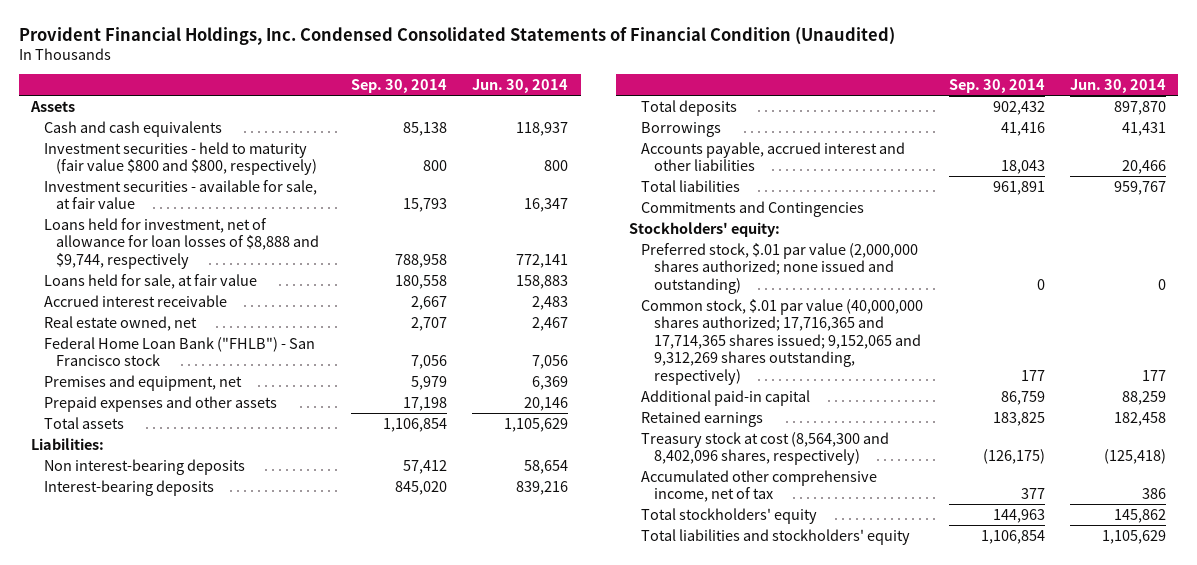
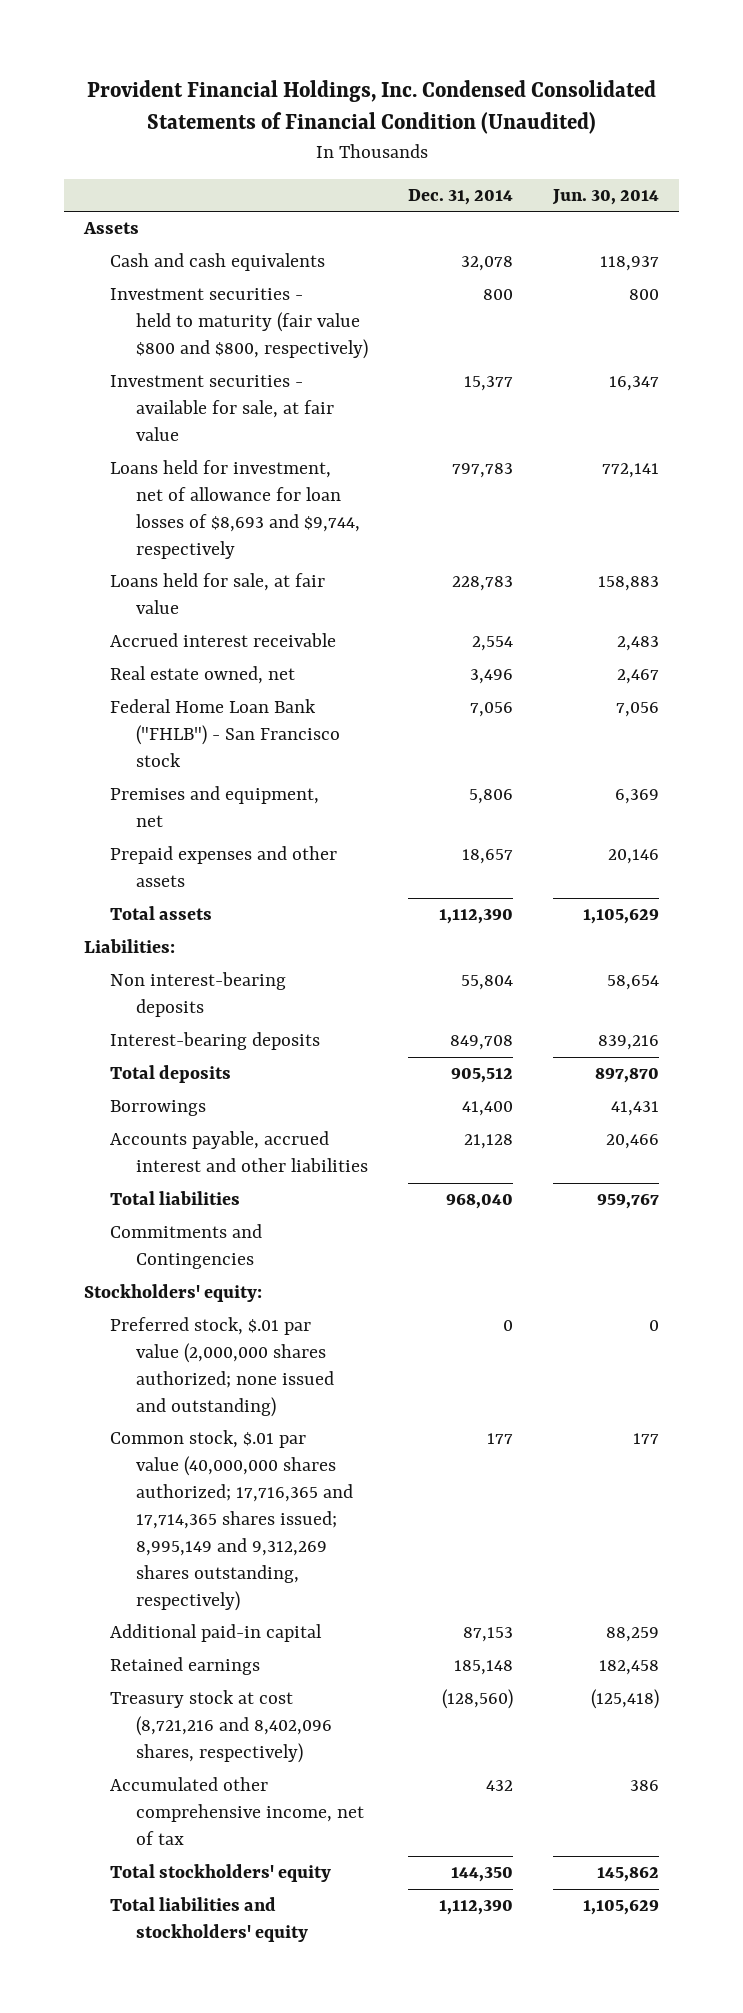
[350,79,447,94] Sep. 30, 2014 -> none
none -> [407,188,513,205] Dec. 31, 2014
[43,217,320,269] Loans held for investment, net of allowance for loan losses of $8,888 and $9,744, respectively -> [109,460,360,560] Loans held for investment, net of allowance for loan losses of $8,693 and $9,744, respectively
[641,298,924,385] Common stock, $.01 par value (40,000,000 shares authorized; 17,716,365 and 17,714,365 shares issued; 9,152,065 and 9,312,269 shares outstanding, respectively) -> [109,1430,353,1611] Common stock, $.01 par value (40,000,000 shares authorized; 17,716,365 and 17,714,365 shares issued; 8,995,149 and 9,312,269 shares outstanding, respectively)
[641,431,890,466] Treasury stock at cost (8,564,300 and 8,402,096 shares, respectively) -> [109,1690,332,1764] Treasury stock at cost (8,721,216 and 8,402,096 shares, respectively)

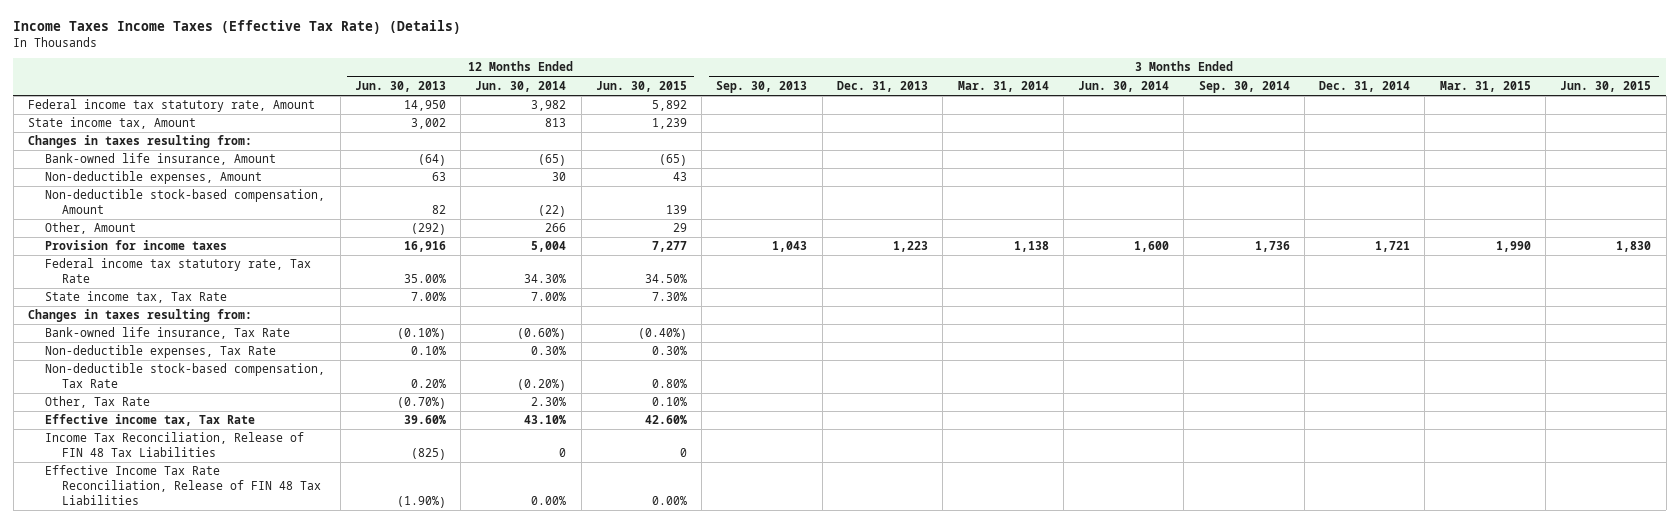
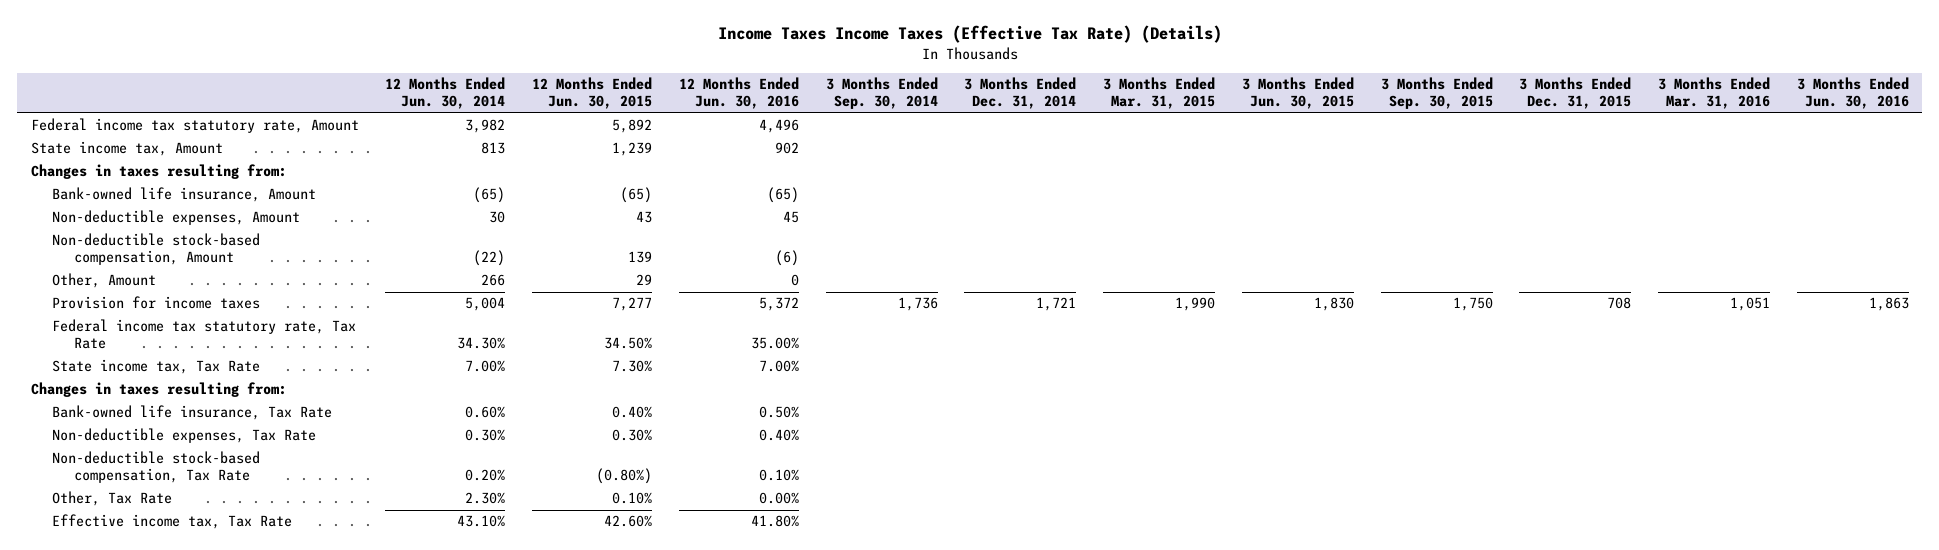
[354,80,446,92] Jun. 30, 2013 -> none
[716,80,808,93] Sep. 30, 2013 -> none
[836,80,928,92] Dec. 31, 2013 -> none
[957,80,1049,92] Mar. 31, 2014 -> none
[1078,80,1170,92] Jun. 30, 2014 -> none
none -> [678,77,799,110] 12 Months Ended Jun. 30, 2016
none -> [1380,77,1493,110] 3 Months Ended Sep. 30, 2015
none -> [1519,77,1632,110] 3 Months Ended Dec. 31, 2015
none -> [1658,77,1771,110] 3 Months Ended Mar. 31, 2016
none -> [1796,77,1909,110] 3 Months Ended Jun. 30, 2016
[517,328,567,341] (0.60%) -> [465,406,506,419] 0.60%
[637,328,687,341] (0.40%) -> [612,406,653,419] 0.40%
[517,378,567,391] (0.20%) -> [465,469,506,482] 0.20%
[651,378,687,388] 0.80% -> [596,468,653,485] (0.80%)
[45,432,305,457] Income Tax Reconciliation, Release of FIN 48 Tax Liabilities -> none
[45,465,322,505] Effective Income Tax Rate Reconciliation, Release of FIN 48 Tax Liabilities -> none

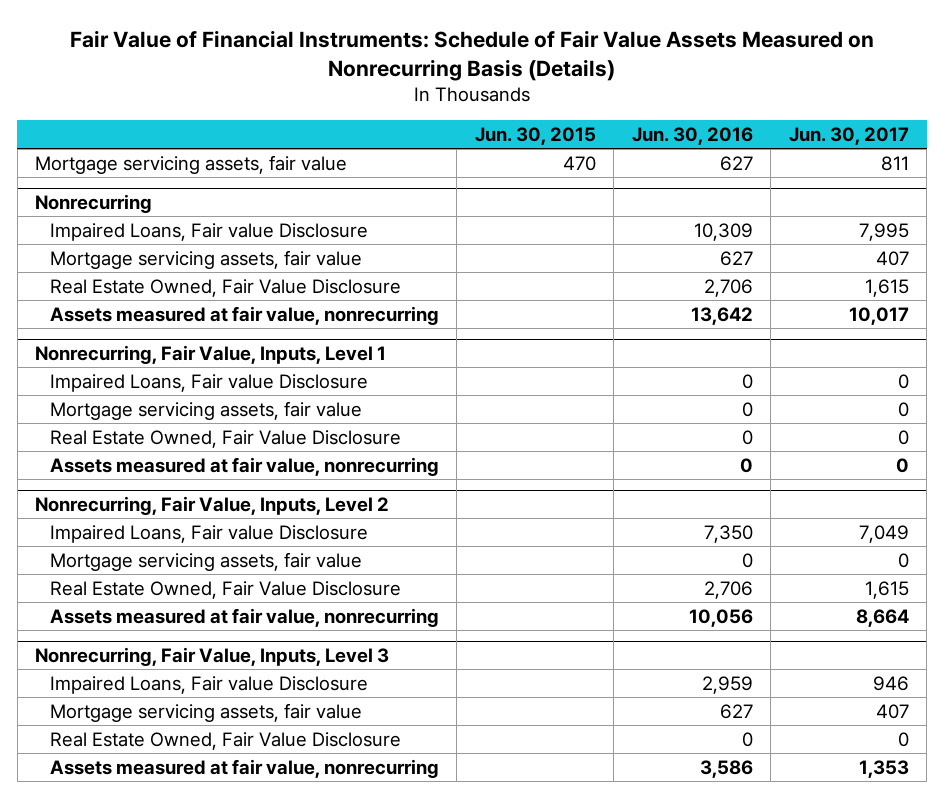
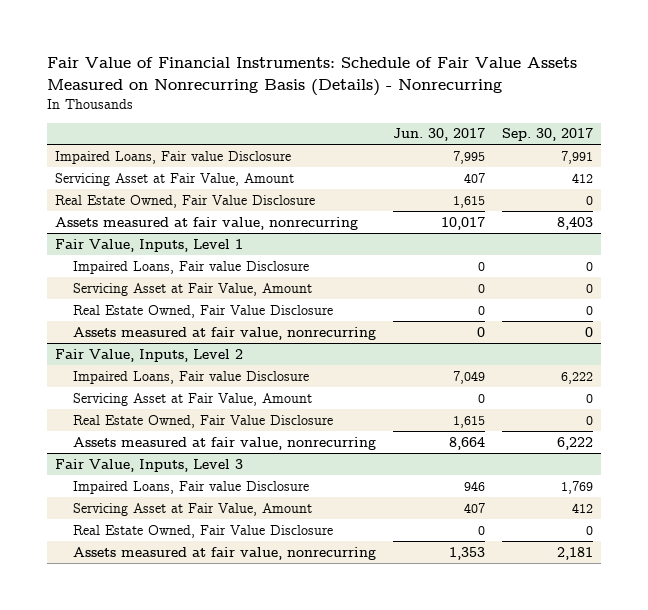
[70,29,875,81] Fair Value of Financial Instruments: Schedule of Fair Value Assets Measured on Nonrecurring Basis (Details) -> [46,57,577,96] Fair Value of Financial Instruments: Schedule of Fair Value Assets Measured on Nonrecurring Basis (Details) - Nonrecurring
[474,126,596,145] Jun. 30, 2015 -> none
[631,126,753,145] Jun. 30, 2016 -> none
none -> [501,128,593,142] Sep. 30, 2017
[35,154,348,174] Mortgage servicing assets, fair value -> none
[35,193,153,213] Nonrecurring -> none
[50,249,363,269] Mortgage servicing assets, fair value -> [55,172,295,186] Servicing Asset at Fair Value, Amount
[35,344,387,364] Nonrecurring, Fair Value, Inputs, Level 1 -> [55,238,244,252] Fair Value, Inputs, Level 1
[50,400,363,420] Mortgage servicing assets, fair value -> [73,282,313,296] Servicing Asset at Fair Value, Amount
[35,495,390,515] Nonrecurring, Fair Value, Inputs, Level 2 -> [55,348,244,362] Fair Value, Inputs, Level 2
[50,551,363,571] Mortgage servicing assets, fair value -> [73,392,313,406] Servicing Asset at Fair Value, Amount
[35,646,390,666] Nonrecurring, Fair Value, Inputs, Level 3 -> [55,458,244,472] Fair Value, Inputs, Level 3
[50,702,363,722] Mortgage servicing assets, fair value -> [73,502,313,516] Servicing Asset at Fair Value, Amount

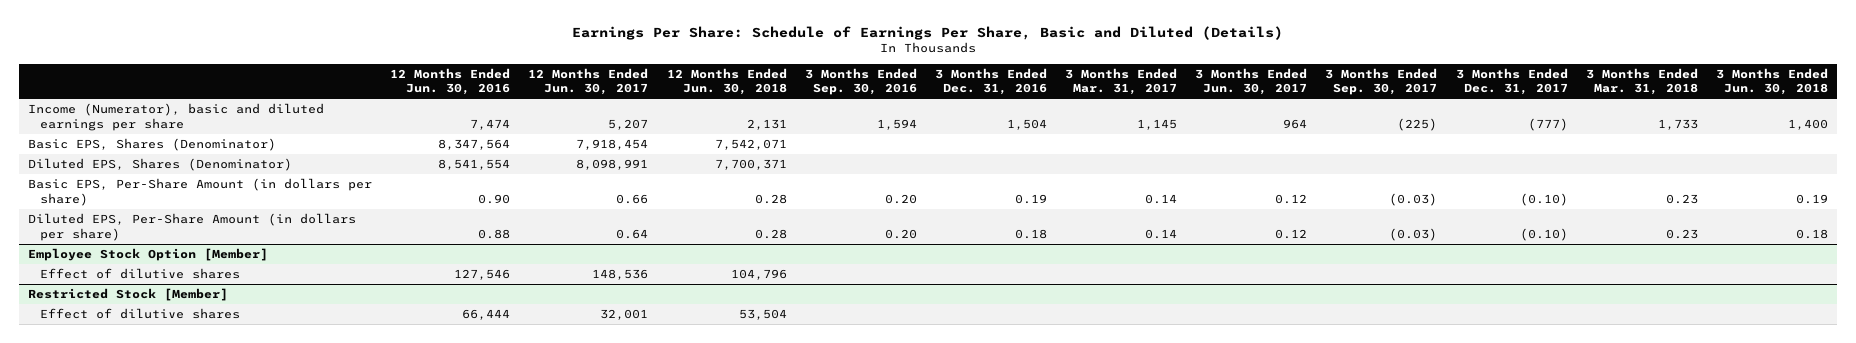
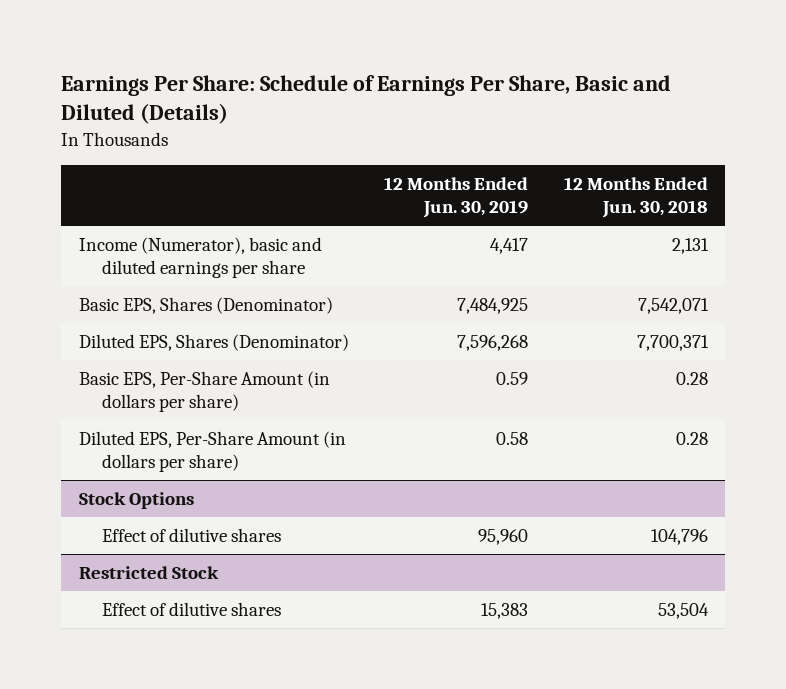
[390,67,511,96] 12 Months Ended Jun. 30, 2016 -> none
[528,67,649,96] 12 Months Ended Jun. 30, 2017 -> none
[804,67,917,96] 3 Months Ended Sep. 30, 2016 -> none
[934,67,1047,96] 3 Months Ended Dec. 31, 2016 -> none
[1065,67,1178,96] 3 Months Ended Mar. 31, 2017 -> none
[1195,67,1308,96] 3 Months Ended Jun. 30, 2017 -> none
[1325,67,1438,96] 3 Months Ended Sep. 30, 2017 -> none
[1455,67,1568,96] 3 Months Ended Dec. 31, 2017 -> none
[1585,67,1698,96] 3 Months Ended Mar. 31, 2018 -> none
[1715,67,1828,96] 3 Months Ended Jun. 30, 2018 -> none
none -> [384,177,529,219] 12 Months Ended Jun. 30, 2019
[27,248,268,262] Employee Stock Option [Member] -> [78,491,194,509] Stock Options
[27,288,228,302] Restricted Stock [Member] -> [78,565,219,579] Restricted Stock

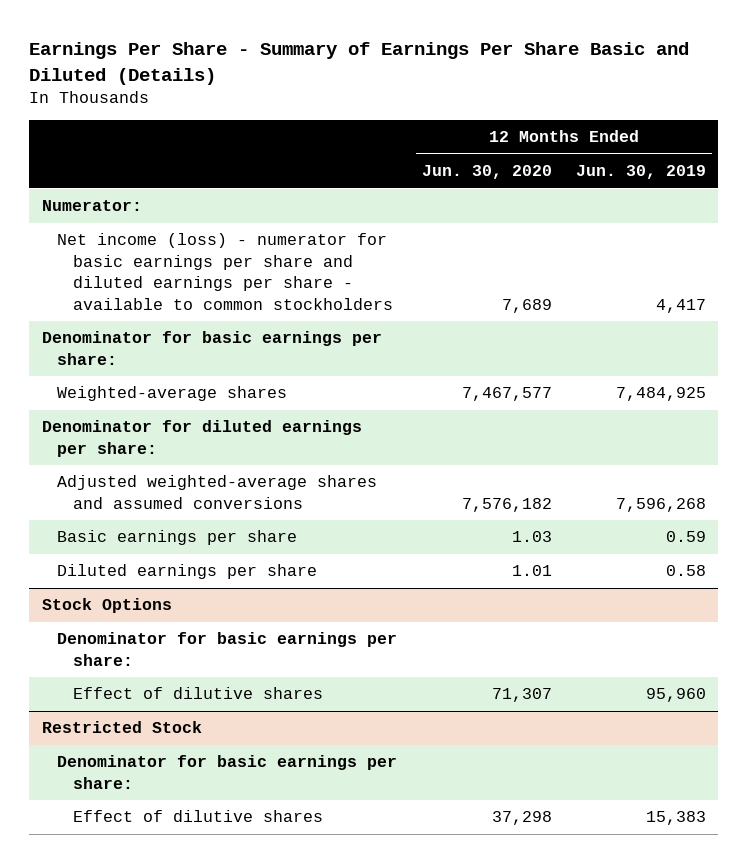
[61,74,672,125] Earnings Per Share: Schedule of Earnings Per Share, Basic and Diluted (Details) -> [29,42,690,85] Earnings Per Share - Summary of Earnings Per Share Basic and Diluted (Details)
[563,177,708,219] 12 Months Ended Jun. 30, 2018 -> none
none -> [421,165,552,180] Jun. 30, 2020
none -> [41,200,142,212] Numerator:
[78,236,322,279] Income (Numerator), basic and diluted earnings per share -> [57,233,394,310] Net income (loss) - numerator for basic earnings per share and diluted earnings per share - available to common stockholders
none -> [41,331,382,365] Denominator for basic earnings per share:
[78,296,333,314] Basic EPS, Shares (Denominator) -> [57,386,288,402] Weighted-average shares
none -> [41,420,362,457] Denominator for diluted earnings per share:
[78,333,349,351] Diluted EPS, Shares (Denominator) -> [57,475,378,509] Adjusted weighted-average shares and assumed conversions
[78,370,330,413] Basic EPS, Per-Share Amount (in dollars per share) -> [57,530,298,546] Basic earnings per share
[78,430,346,473] Diluted EPS, Per-Share Amount (in dollars per share) -> [57,564,318,580] Diluted earnings per share
none -> [57,632,398,666] Denominator for basic earnings per share:
none -> [57,755,398,789] Denominator for basic earnings per share:

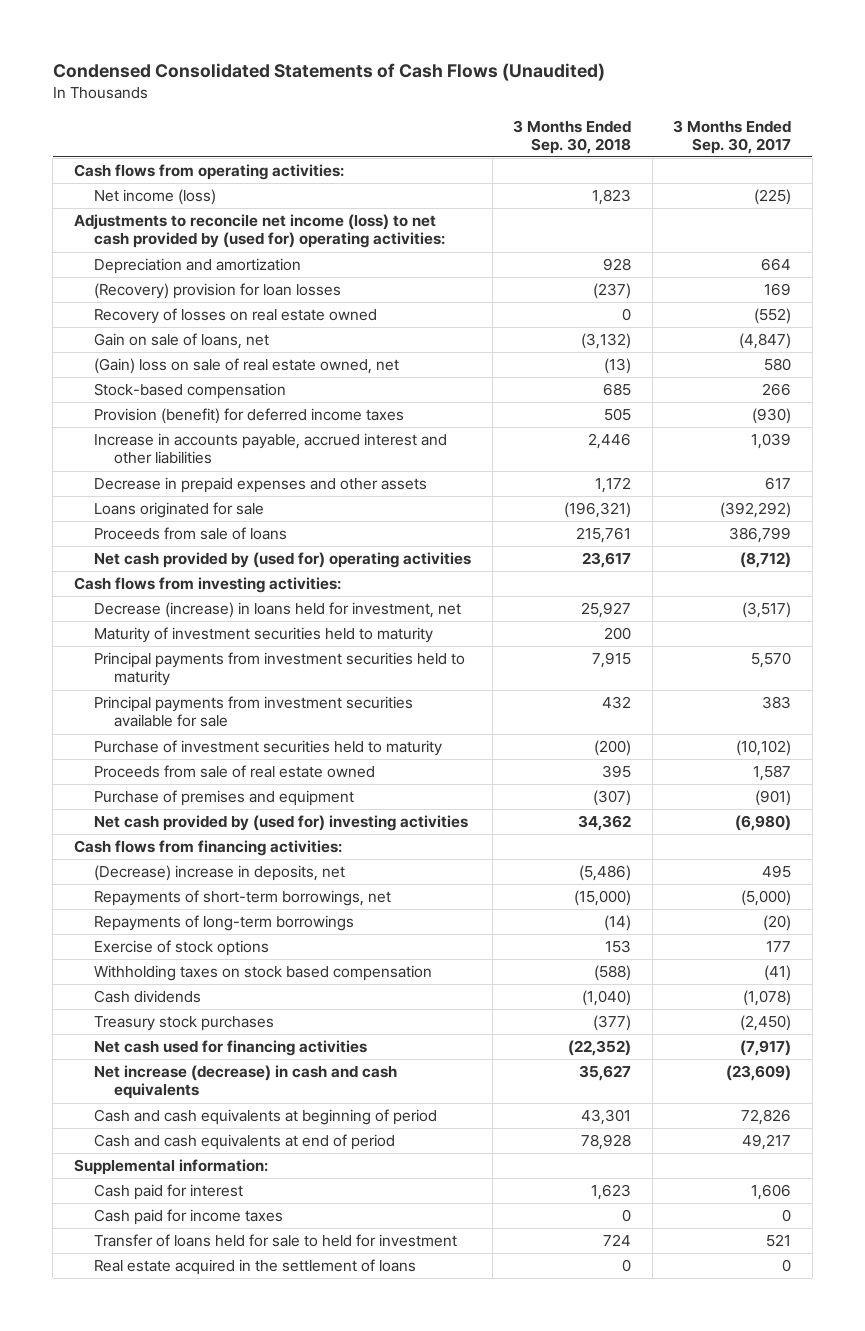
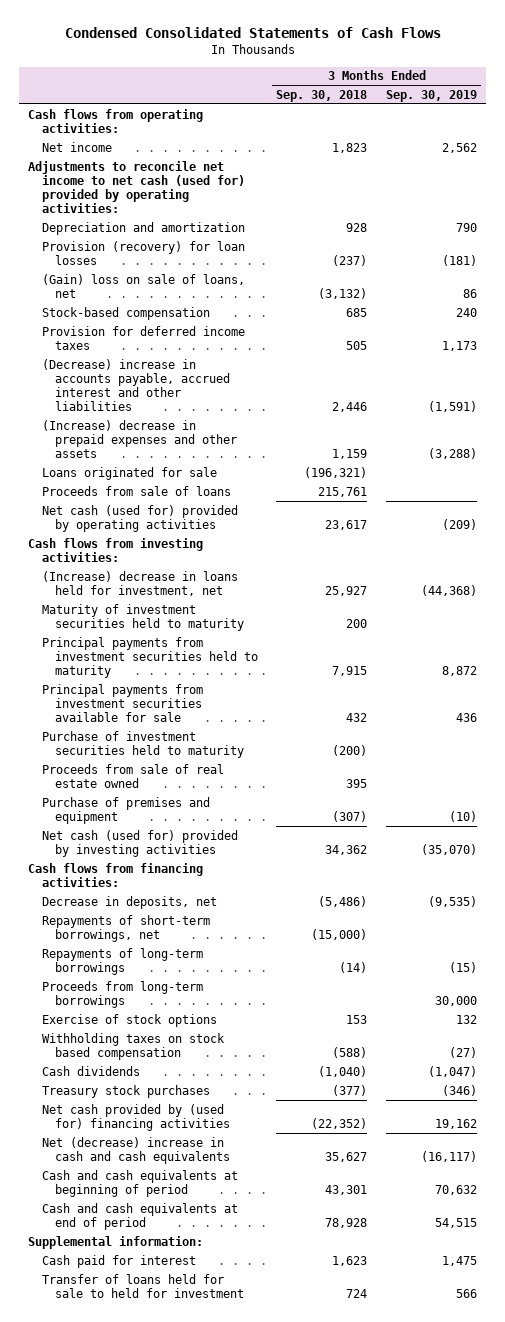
[52,62,605,81] Condensed Consolidated Statements of Cash Flows (Unaudited) -> [64,27,441,39] Condensed Consolidated Statements of Cash Flows
[673,119,792,154] 3 Months Ended Sep. 30, 2017 -> none
none -> [385,89,477,102] Sep. 30, 2019
[94,189,217,206] Net income (loss) -> [41,141,112,152] Net income
[74,214,446,249] Adjustments to reconcile net income (loss) to net cash provided by (used for) operating activities: -> [28,160,245,214] Adjustments to reconcile net income to net cash (used for) provided by operating activities:
[94,308,378,325] Recovery of losses on real estate owned -> none
[94,358,400,375] (Gain) loss on sale of real estate owned, net -> none
[94,283,342,300] (Recovery) provision for loan losses -> [41,240,245,265] Provision (recovery) for loan losses
[94,333,270,350] Gain on sale of loans, net -> [41,273,245,298] (Gain) loss on sale of loans, net
[94,408,405,425] Provision (benefit) for deferred income taxes -> [41,325,245,350] Provision for deferred income taxes
[94,433,448,465] Increase in accounts payable, accrued interest and other liabilities -> [41,358,231,412] (Decrease) increase in accounts payable, accrued interest and other liabilities
[94,477,428,494] Decrease in prepaid expenses and other assets -> [41,419,238,458] (Increase) decrease in prepaid expenses and other assets
[595,477,632,494] 1,172 -> [332,448,368,459] 1,159
[94,552,472,569] Net cash provided by (used for) operating activities -> [41,504,238,532] Net cash (used for) provided by operating activities
[94,602,462,619] Decrease (increase) in loans held for investment, net -> [41,570,238,596] (Increase) decrease in loans held for investment, net
[94,815,469,832] Net cash provided by (used for) investing activities -> [41,829,238,857] Net cash (used for) provided by investing activities
[94,865,346,882] (Decrease) increase in deposits, net -> [41,895,217,909] Decrease in deposits, net
none -> [41,980,203,1008] Proceeds from long-term borrowings
[94,1040,368,1057] Net cash used for financing activities -> [41,1103,231,1131] Net cash provided by (used for) financing activities
[94,1065,398,1100] Net increase (decrease) in cash and cash equivalents -> [41,1136,231,1164] Net (decrease) increase in cash and cash equivalents
[94,1209,284,1226] Cash paid for income taxes -> none
[94,1259,417,1276] Real estate acquired in the settlement of loans -> none

